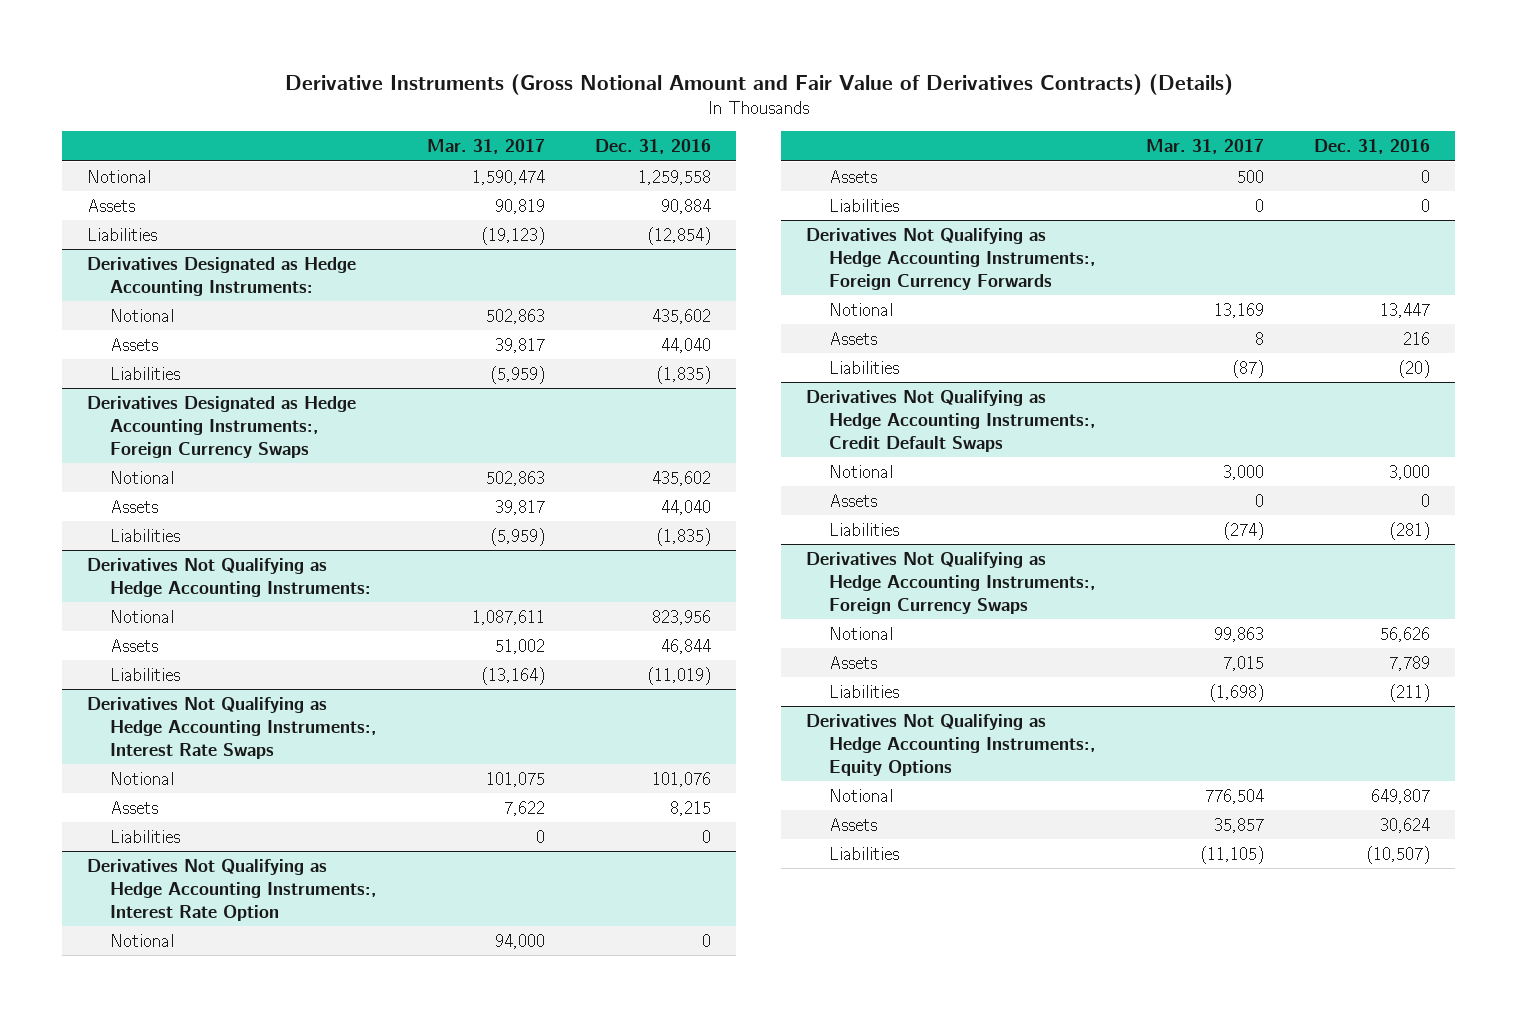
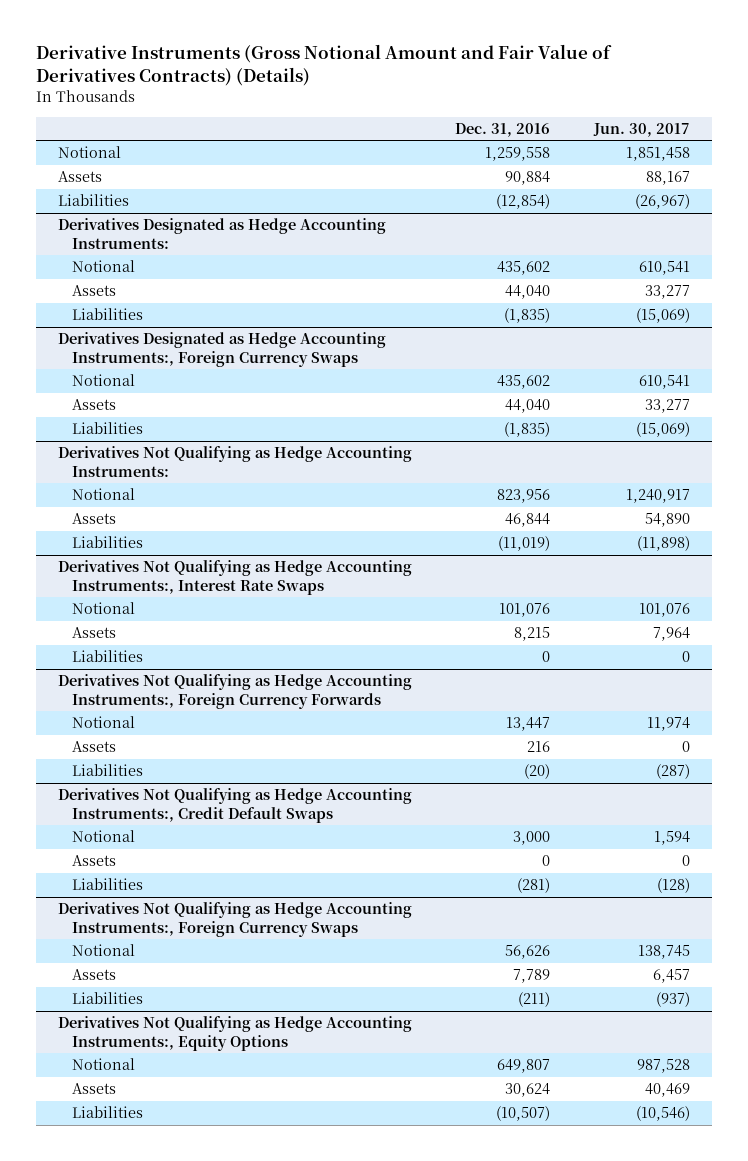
[427,139,546,155] Mar. 31, 2017 -> none
none -> [593,122,691,137] Jun. 30, 2017
[87,858,378,921] Derivatives Not Qualifying as Hedge Accounting Instruments:, Interest Rate Option -> none
[110,933,175,947] Notional -> none
[828,169,877,183] Assets -> none
[828,198,899,212] Liabilities -> none

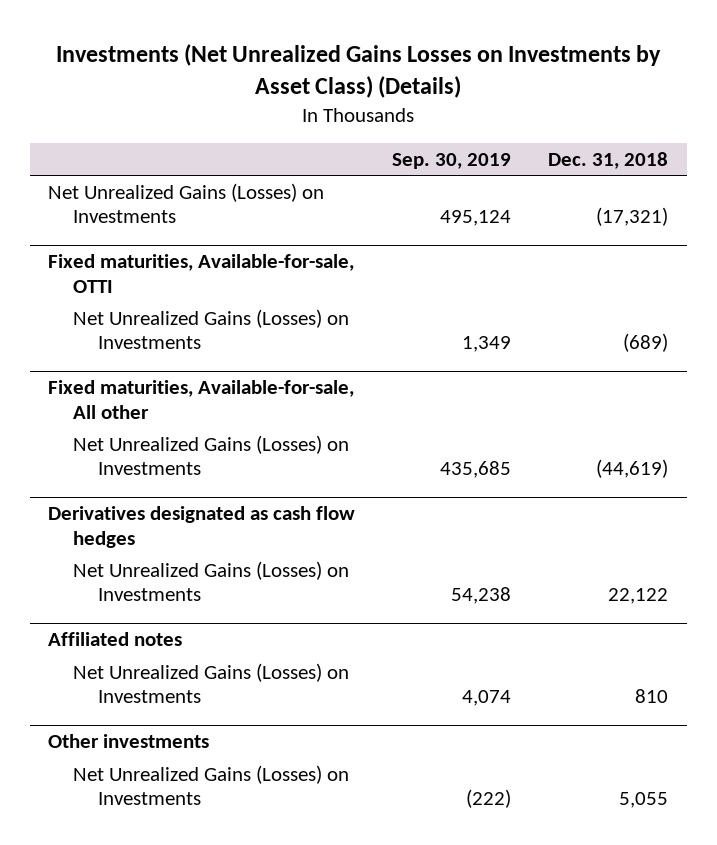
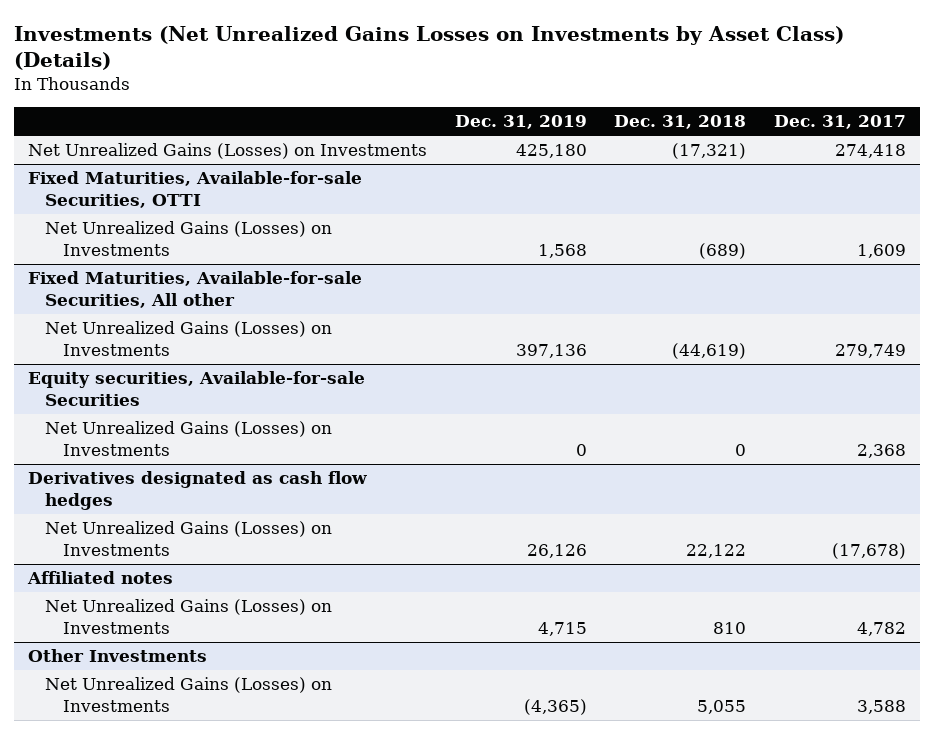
[392,152,512,169] Sep. 30, 2019 -> none
none -> [454,115,587,130] Dec. 31, 2019
none -> [773,115,906,130] Dec. 31, 2017
[48,254,355,293] Fixed maturities, Available-for-sale, OTTI -> [28,171,363,208] Fixed Maturities, Available-for-sale Securities, OTTI
[48,380,355,419] Fixed maturities, Available-for-sale, All other -> [28,271,363,308] Fixed Maturities, Available-for-sale Securities, All other
none -> [28,371,366,406] Equity securities, Available-for-sale Securities
none -> [45,421,333,456] Net Unrealized Gains (Losses) on Investments
[48,734,210,749] Other investments -> [28,649,208,663] Other Investments

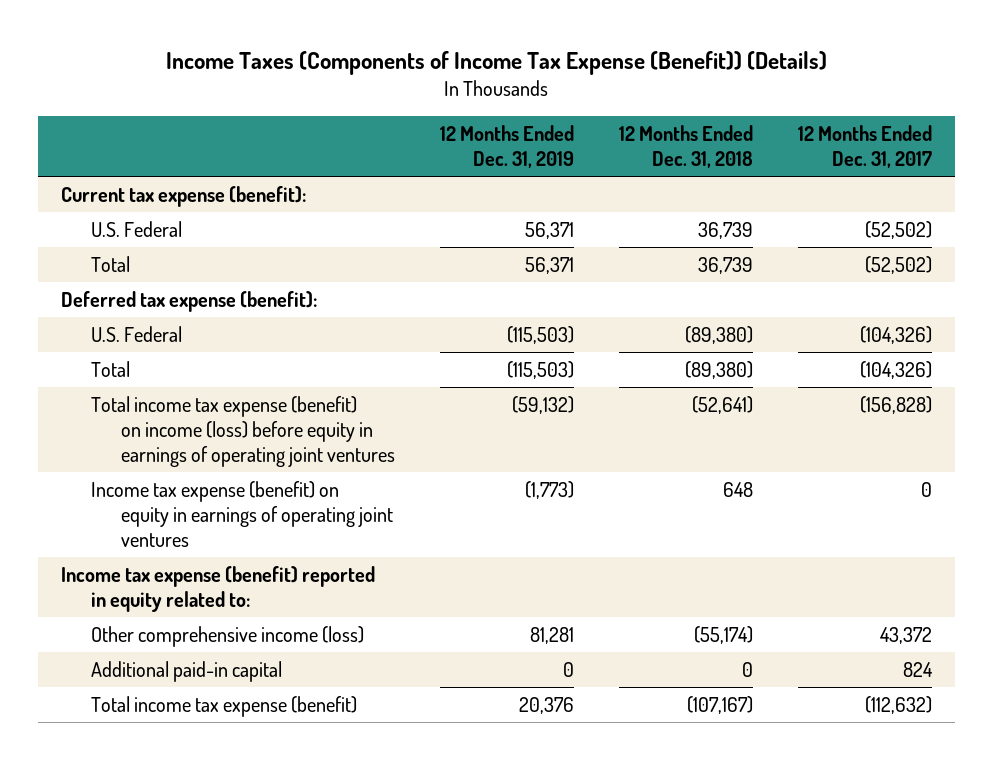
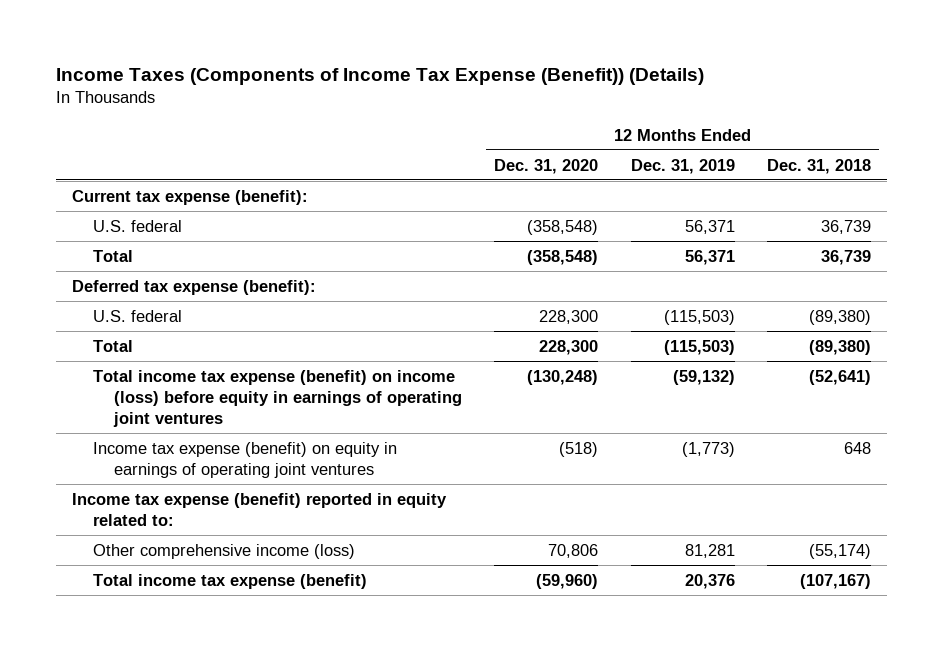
[798,125,933,169] 12 Months Ended Dec. 31, 2017 -> none
none -> [494,158,599,174] Dec. 31, 2020
[90,220,182,237] U.S. Federal -> [92,219,182,232] U.S. federal
[90,325,182,342] U.S. Federal -> [92,309,182,322] U.S. federal
[90,660,282,682] Additional paid-in capital -> none

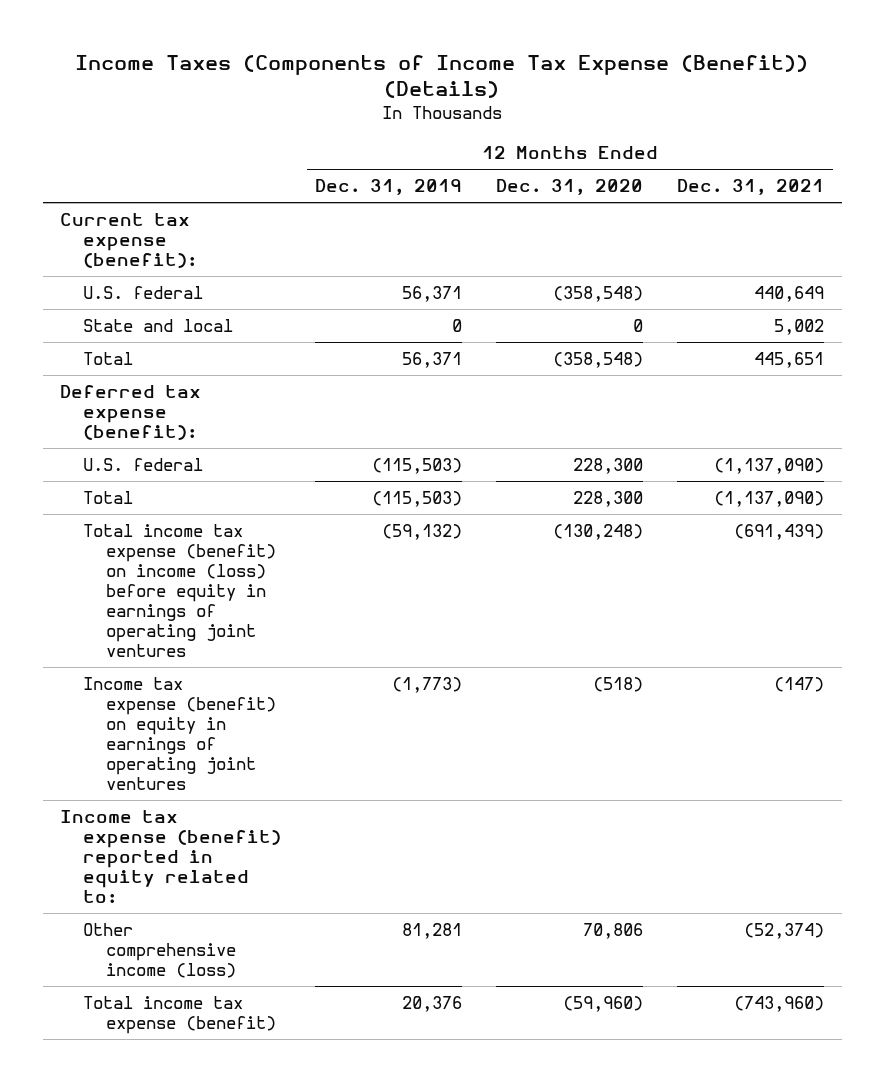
[767,158,872,174] Dec. 31, 2018 -> none
none -> [677,179,825,196] Dec. 31, 2021
none -> [83,318,234,332] State and local

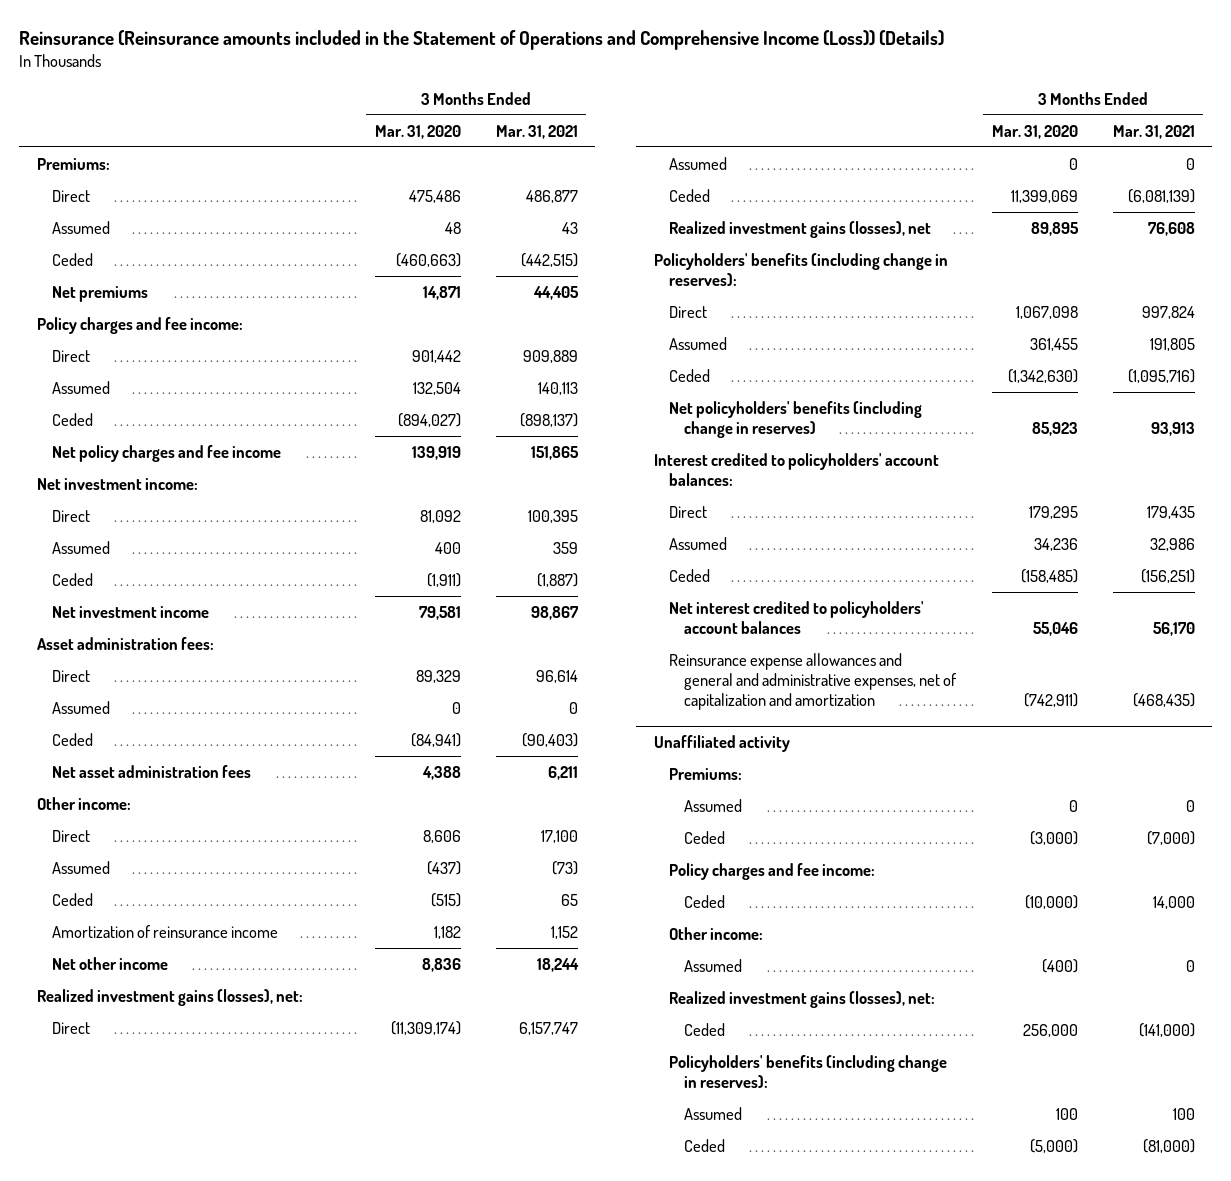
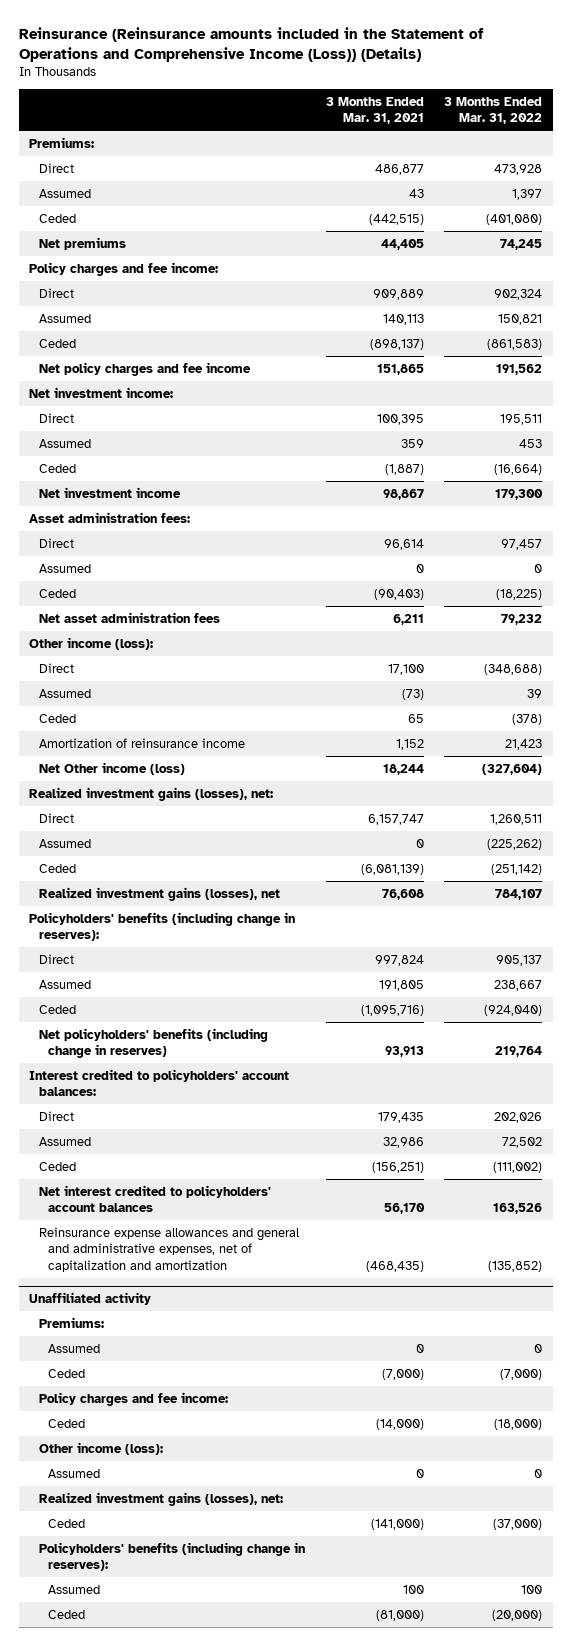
[374,124,461,139] Mar. 31, 2020 -> none
none -> [444,96,543,125] 3 Months Ended Mar. 31, 2022
[36,796,131,810] Other income: -> [28,636,153,650] Other income (loss):
[52,956,169,970] Net other income -> [38,761,185,775] Net Other income (loss)
[1152,895,1195,909] 14,000 -> [375,1418,424,1430] (14,000)
[669,926,764,940] Other income: -> [38,1441,163,1455] Other income (loss):

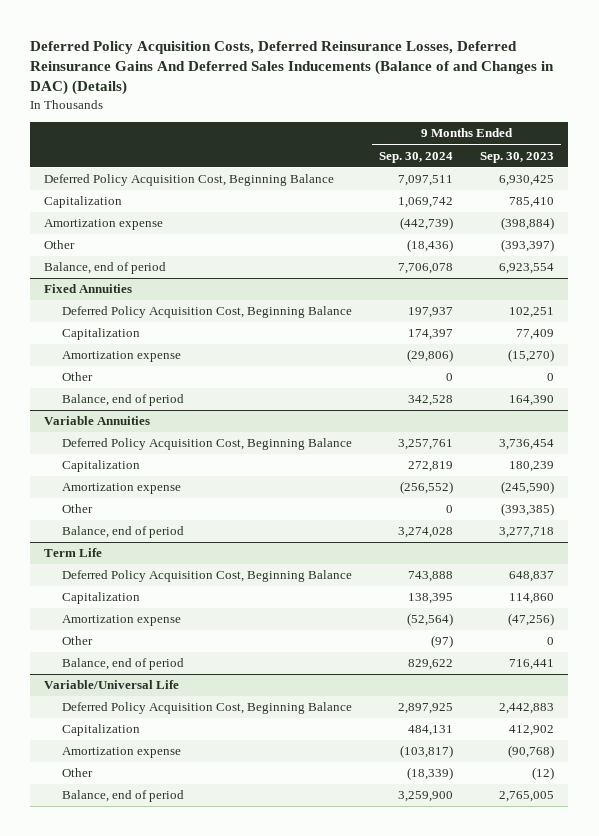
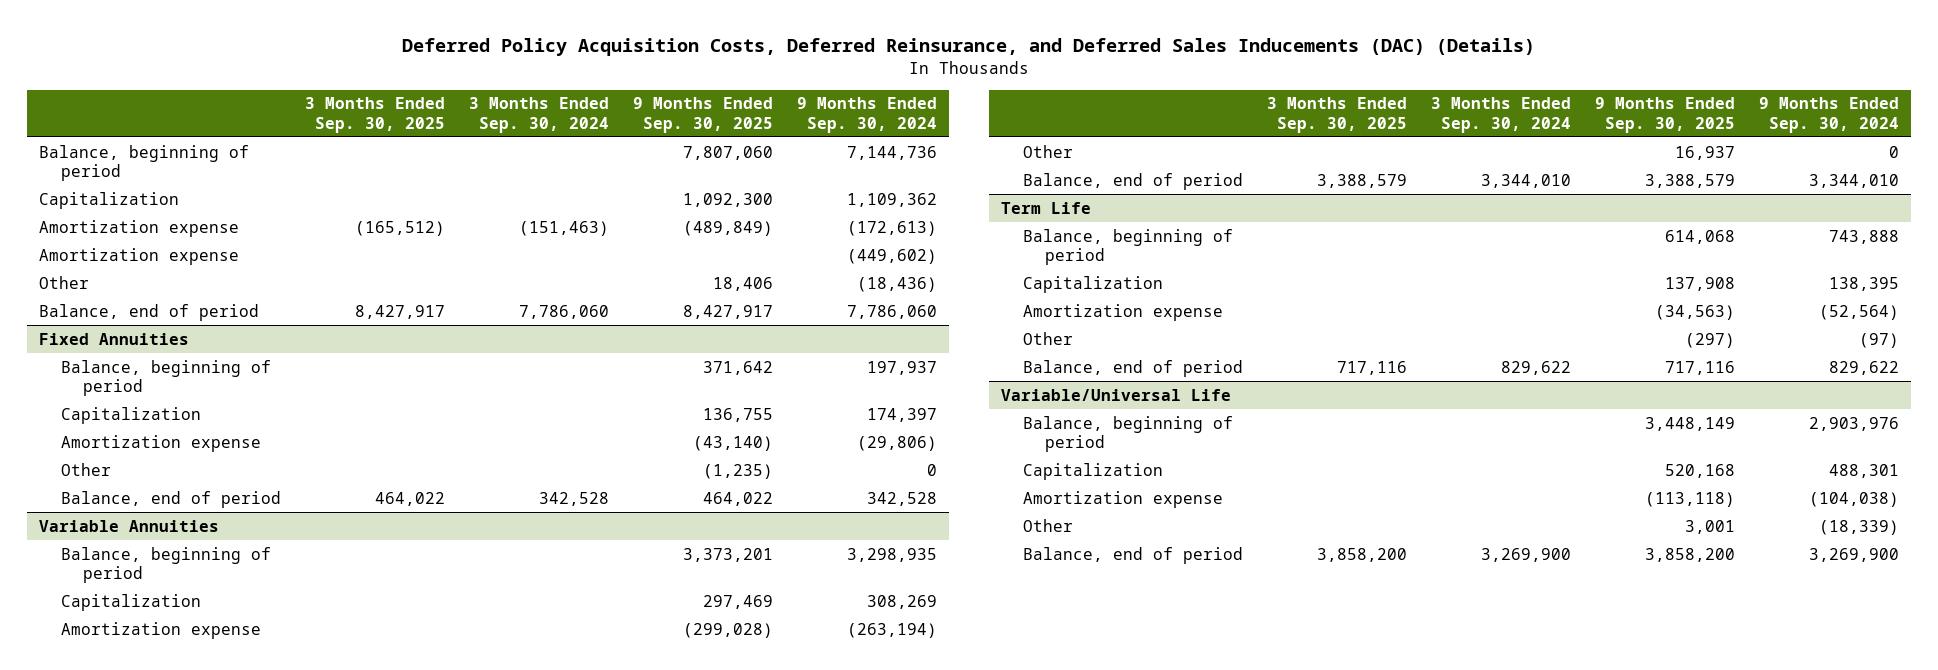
[30,40,555,96] Deferred Policy Acquisition Costs, Deferred Reinsurance Losses, Deferred Reinsurance Gains And Deferred Sales Inducements (Balance of and Changes in DAC) (Details) -> [401,37,1535,56] Deferred Policy Acquisition Costs, Deferred Reinsurance, and Deferred Sales Inducements (DAC) (Details)
[480,151,555,163] Sep. 30, 2023 -> none
none -> [304,97,445,133] 3 Months Ended Sep. 30, 2025
none -> [468,97,609,133] 3 Months Ended Sep. 30, 2024
none -> [632,97,773,133] 9 Months Ended Sep. 30, 2025
[44,174,335,187] Deferred Policy Acquisition Cost, Beginning Balance -> [38,144,249,182] Balance, beginning of period
[398,175,454,187] 7,097,511 -> [846,145,937,160] 7,144,736
[398,197,454,209] 1,069,742 -> [846,192,937,207] 1,109,362
[400,217,454,231] (442,739) -> [846,220,937,236] (172,613)
none -> [38,247,239,265] Amortization expense
[398,263,454,275] 7,706,078 -> [846,304,937,319] 7,786,060
[61,306,352,319] Deferred Policy Acquisition Cost, Beginning Balance -> [60,359,271,397] Balance, beginning of period
[61,438,352,451] Deferred Policy Acquisition Cost, Beginning Balance -> [60,546,271,584] Balance, beginning of period
[398,439,454,451] 3,257,761 -> [846,547,937,562] 3,298,935
[408,461,454,473] 272,819 -> [866,594,937,609] 308,269
[400,481,454,495] (256,552) -> [846,622,937,638] (263,194)
[398,527,454,539] 3,274,028 -> [1809,173,1900,188] 3,344,010
[61,570,352,583] Deferred Policy Acquisition Cost, Beginning Balance -> [1023,228,1234,266] Balance, beginning of period
[61,702,352,715] Deferred Policy Acquisition Cost, Beginning Balance -> [1023,415,1234,453] Balance, beginning of period
[398,703,454,715] 2,897,925 -> [1809,416,1900,431] 2,903,976
[408,725,454,737] 484,131 -> [1829,463,1900,478] 488,301
[400,745,454,759] (103,817) -> [1809,491,1900,507] (104,038)
[398,791,454,803] 3,259,900 -> [1809,547,1900,562] 3,269,900

